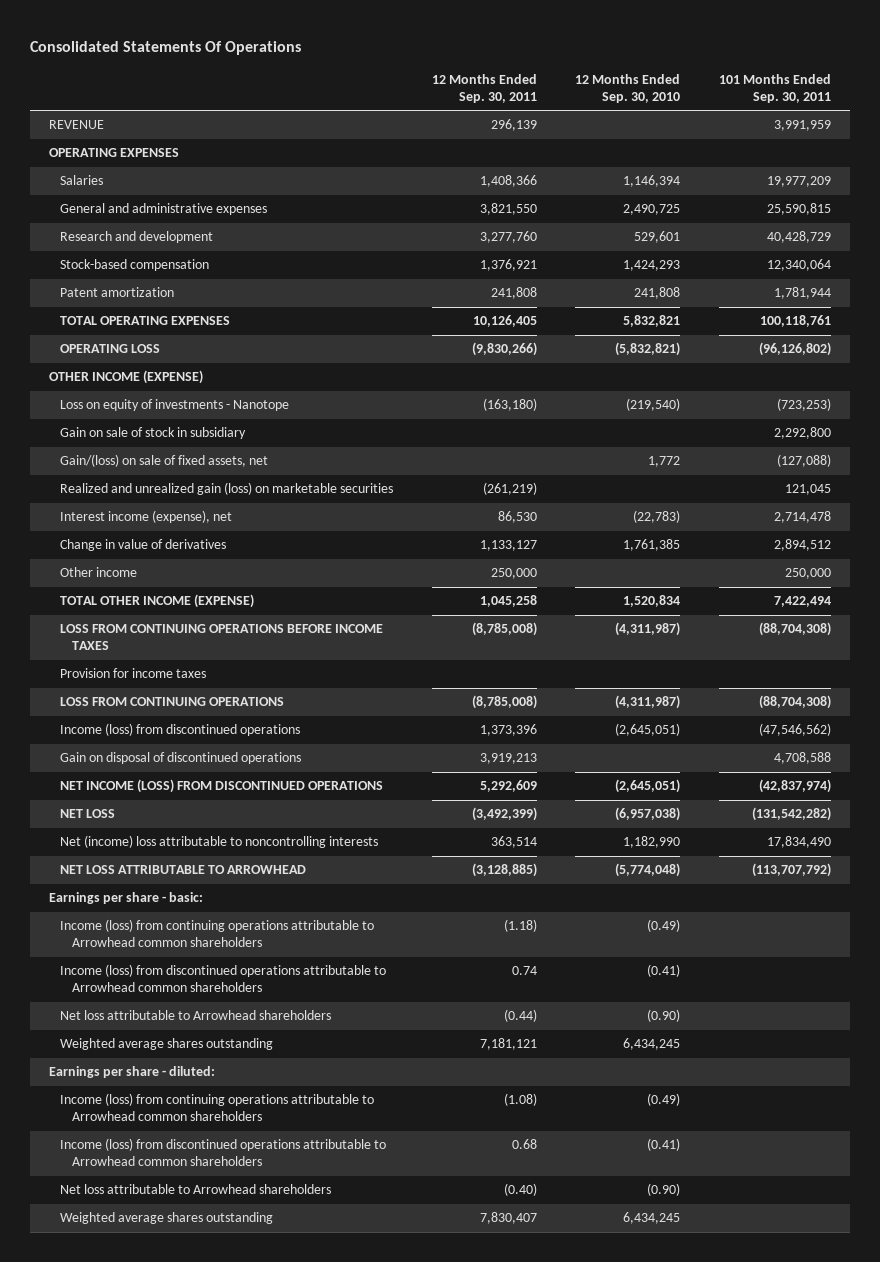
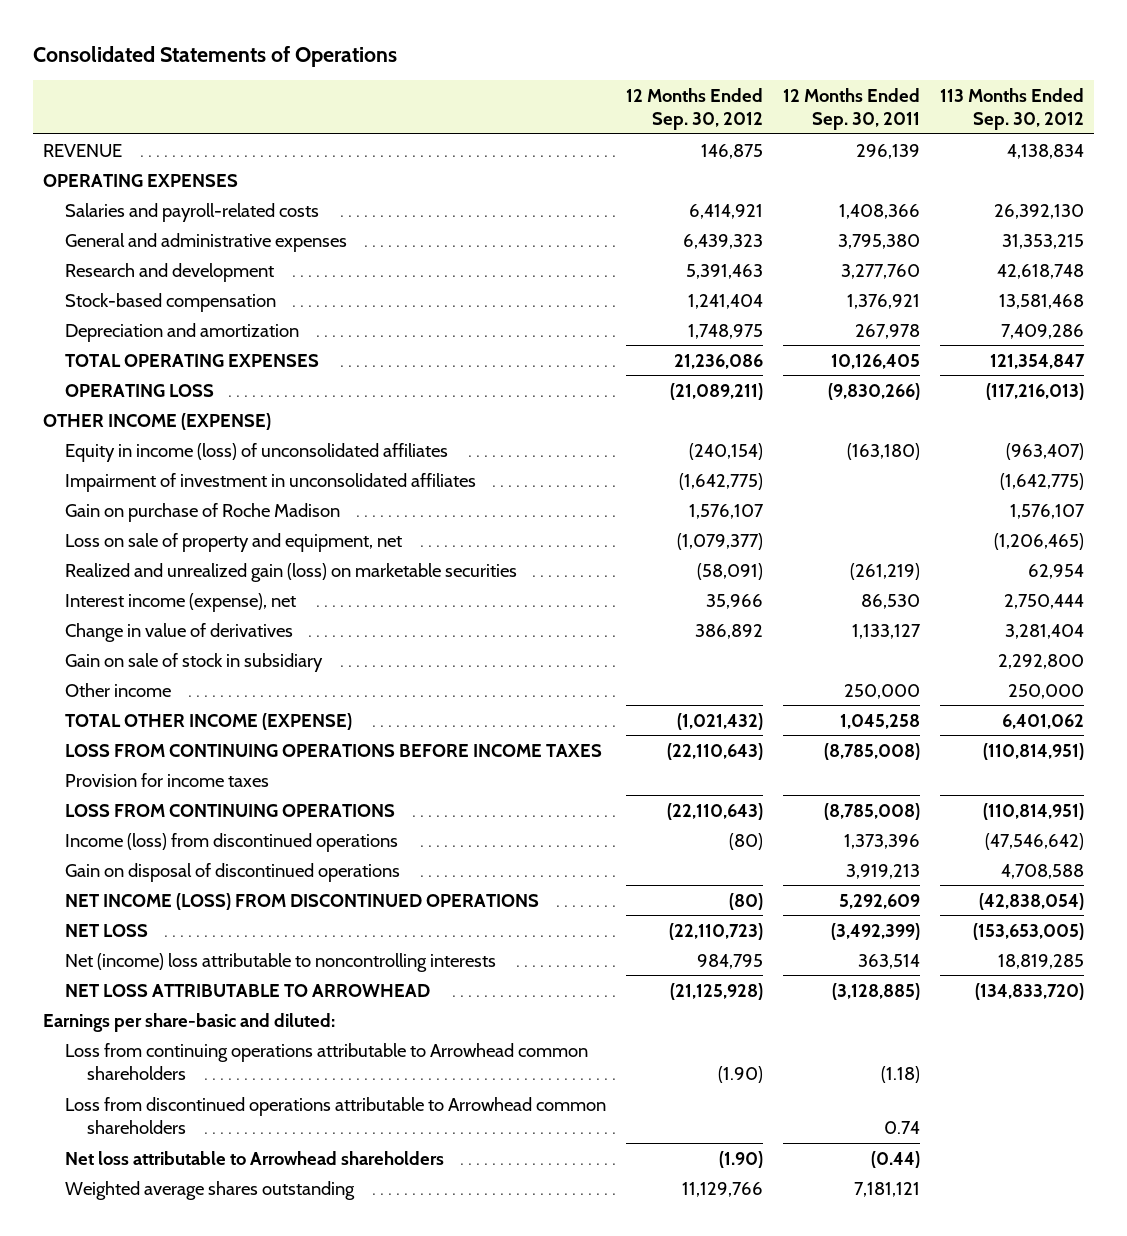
[29,40,301,55] Consolidated Statements Of Operations -> [32,45,397,67] Consolidated Statements of Operations
[575,74,681,104] 12 Months Ended Sep. 30, 2010 -> none
[718,74,831,104] 101 Months Ended Sep. 30, 2011 -> none
none -> [626,87,764,131] 12 Months Ended Sep. 30, 2012
none -> [939,87,1084,131] 113 Months Ended Sep. 30, 2012
[60,175,104,186] Salaries -> [65,202,320,222] Salaries and payroll-related costs
[479,203,537,216] 3,821,550 -> [837,233,920,249] 3,795,380
[60,287,175,298] Patent amortization -> none
none -> [65,322,300,342] Depreciation and amortization
[60,399,290,412] Loss on equity of investments - Nanotope -> [65,442,449,462] Equity in income (loss) of unconsolidated affiliates
none -> [65,472,477,492] Impairment of investment in unconsolidated affiliates
none -> [65,502,341,522] Gain on purchase of Roche Madison
[60,454,269,468] Gain/(loss) on sale of fixed assets, net -> [65,532,403,552] Loss on sale of property and equipment, net
[60,427,247,440] Gain on sale of stock in subsidiary -> [65,652,324,672] Gain on sale of stock in subsidiary
[49,892,204,905] Earnings per share - basic: -> [42,1012,335,1032] Earnings per share-basic and diluted:
[60,919,375,948] Income (loss) from continuing operations attributable to Arrowhead common shareholders -> [65,1042,589,1080] Loss from continuing operations attributable to Arrowhead common shareholders
[60,964,387,993] Income (loss) from discontinued operations attributable to Arrowhead common shareholders -> [65,1096,607,1134] Loss from discontinued operations attributable to Arrowhead common shareholders
[49,1066,216,1079] Earnings per share - diluted: -> none
[60,1093,375,1122] Income (loss) from continuing operations attributable to Arrowhead common shareholders -> none
[60,1138,387,1167] Income (loss) from discontinued operations attributable to Arrowhead common shareholders -> none
[60,1184,332,1195] Net loss attributable to Arrowhead shareholders -> none
[60,1212,274,1225] Weighted average shares outstanding -> none

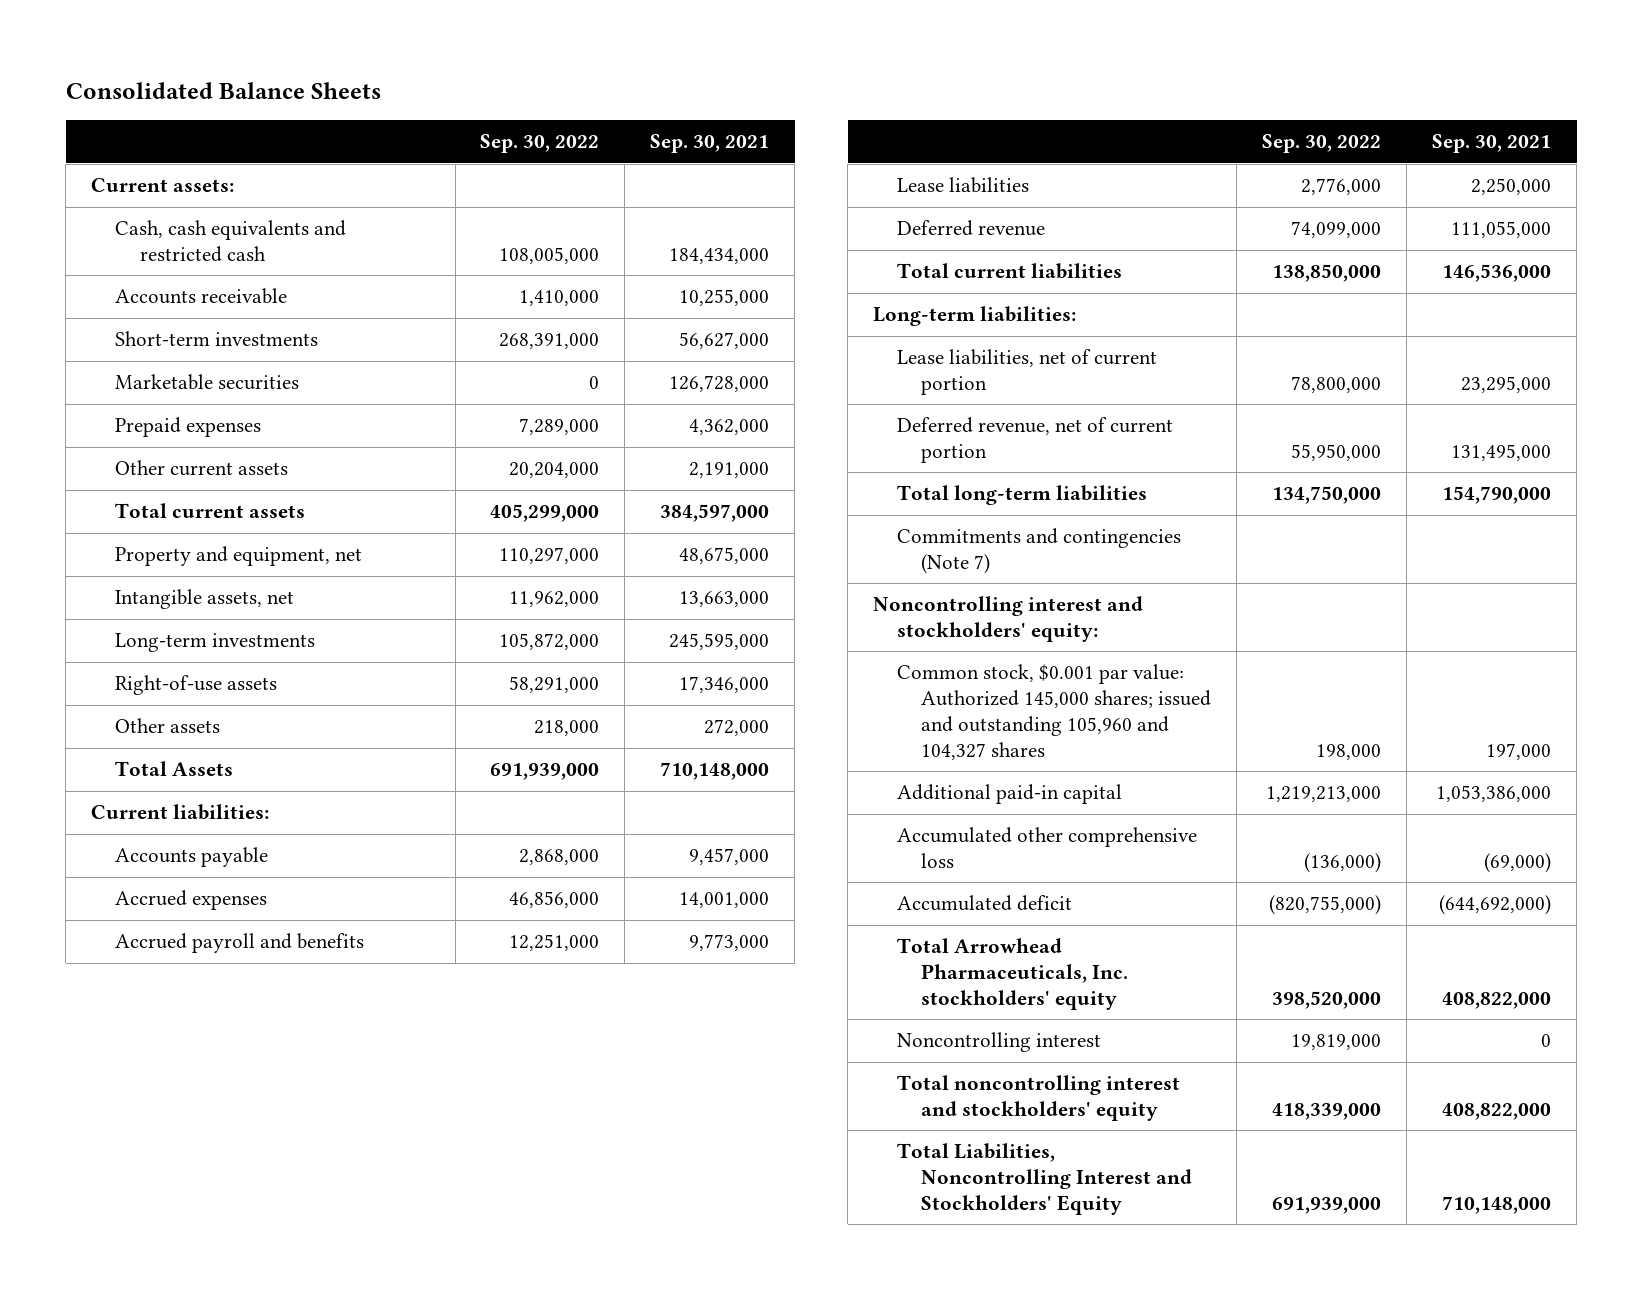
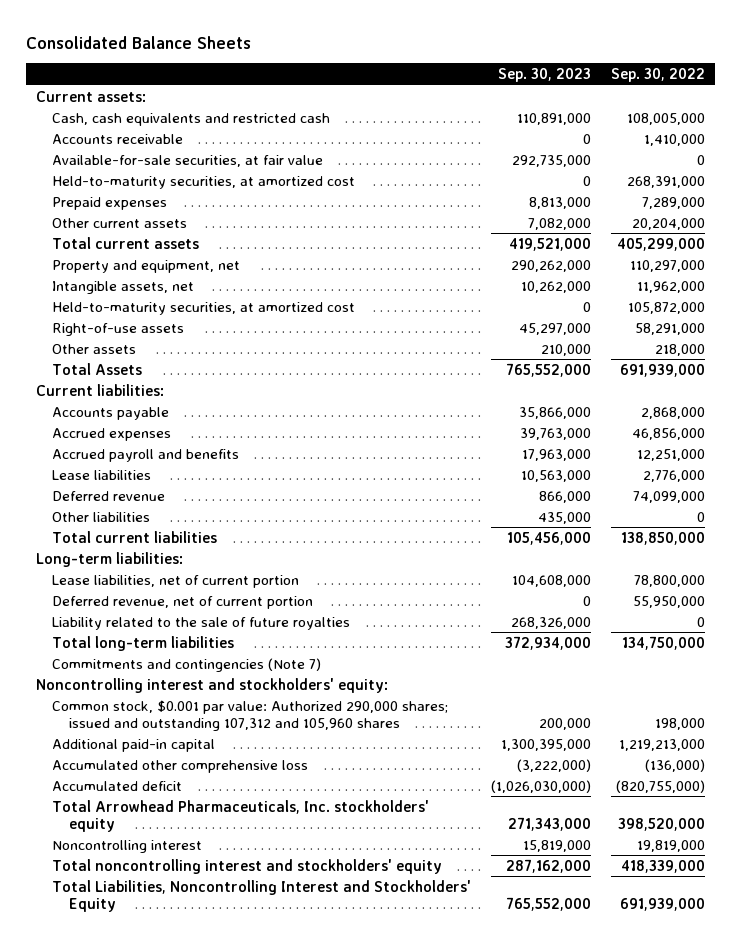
[650,134,770,154] Sep. 30, 2021 -> none
none -> [498,67,592,82] Sep. 30, 2023
[115,374,300,391] Marketable securities -> none
none -> [52,154,324,167] Available-for-sale securities, at fair value
[115,331,319,347] Short-term investments -> [52,175,356,189] Held-to-maturity securities, at amortized cost
[115,633,316,653] Long-term investments -> [52,301,356,315] Held-to-maturity securities, at amortized cost
none -> [52,511,151,522] Other liabilities
none -> [52,616,351,630] Liability related to the sale of future royalties
[897,664,1212,760] Common stock, $0.001 par value: Authorized 145,000 shares; issued and outstanding 105,960 and 104,327 shares -> [52,699,449,731] Common stock, $0.001 par value: Authorized 290,000 shares; issued and outstanding 107,312 and 105,960 shares

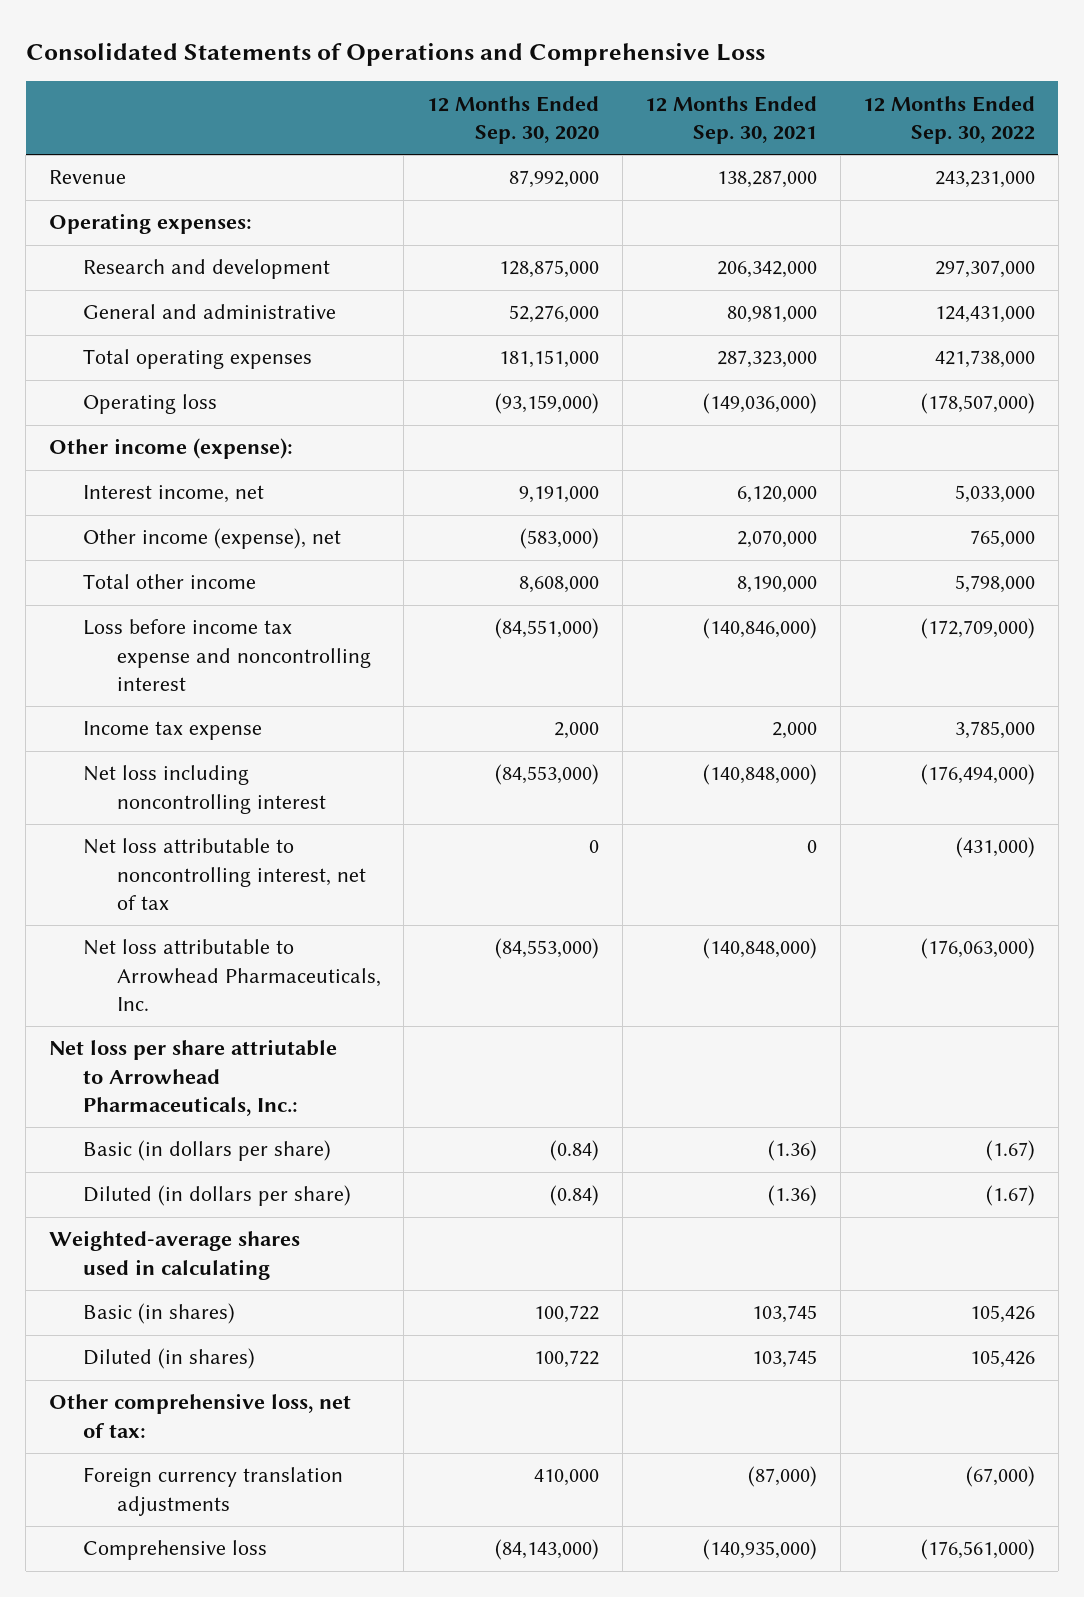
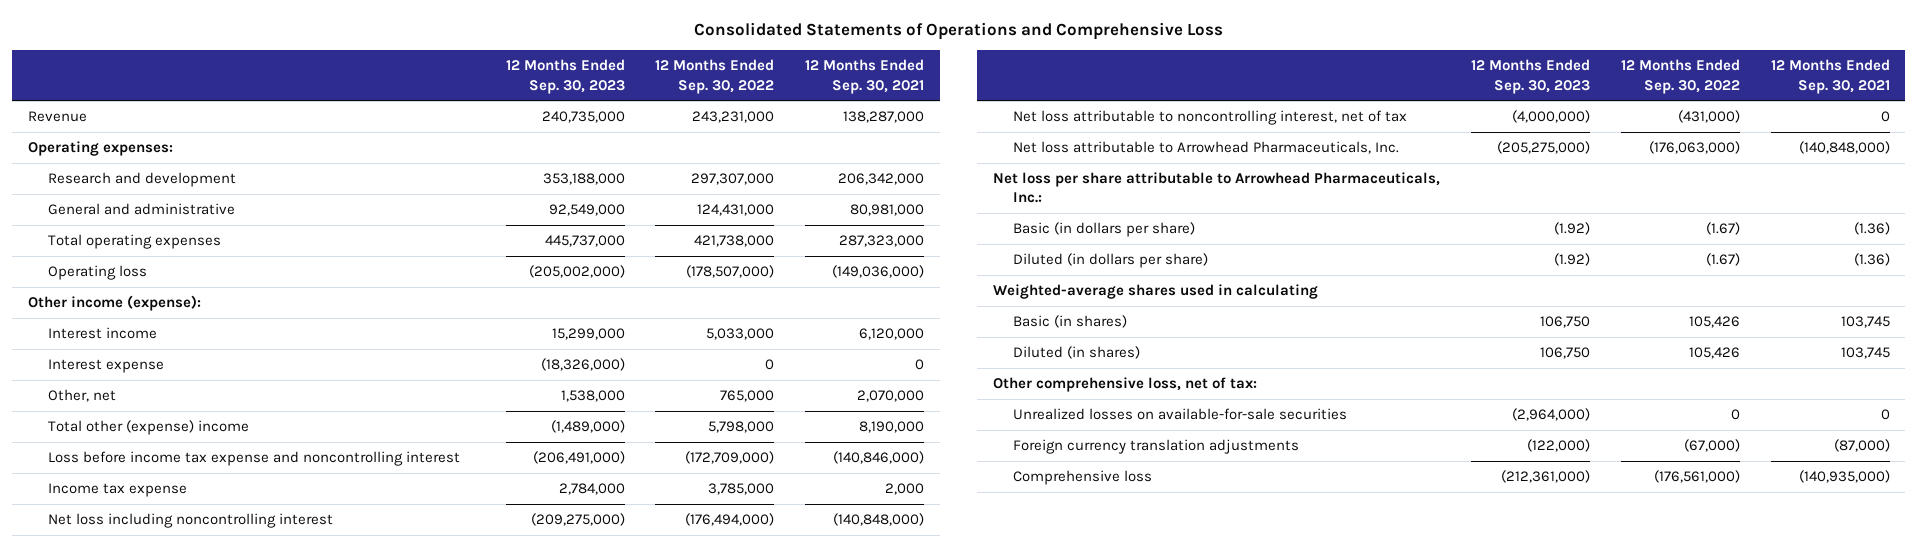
[426,95,599,145] 12 Months Ended Sep. 30, 2020 -> none
none -> [505,59,625,94] 12 Months Ended Sep. 30, 2023
[82,485,264,504] Interest income, net -> [47,326,157,339] Interest income
none -> [47,358,164,373] Interest expense
[82,528,341,550] Other income (expense), net -> [47,388,116,402] Other, net
[82,574,256,590] Total other income -> [47,419,249,435] Total other (expense) income
[48,1039,337,1117] Net loss per share attriutable to Arrowhead Pharmaceuticals, Inc.: -> [992,171,1440,204] Net loss per share attributable to Arrowhead Pharmaceuticals, Inc.:
none -> [1013,407,1348,420] Unrealized losses on available-for-sale securities

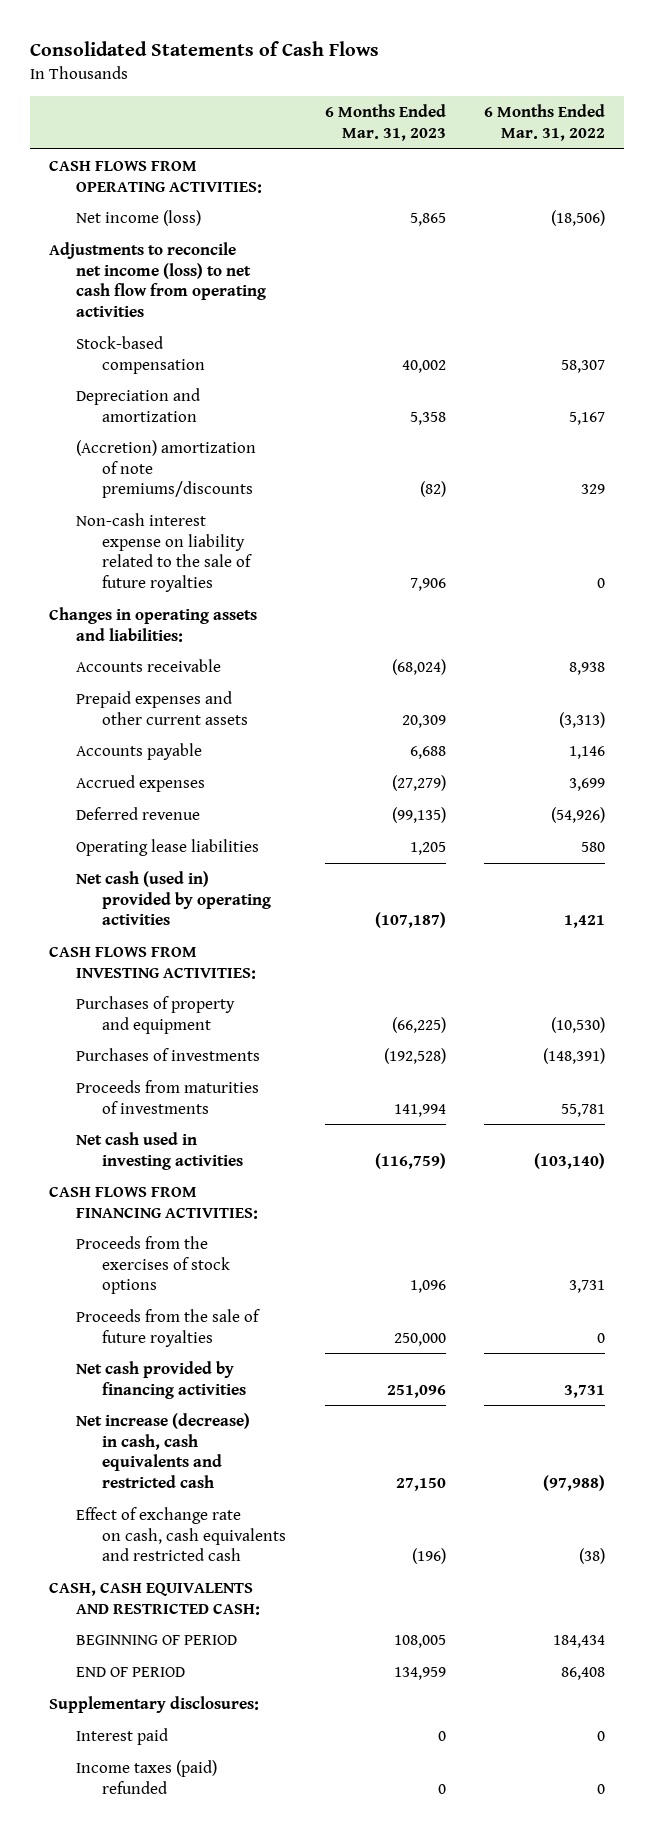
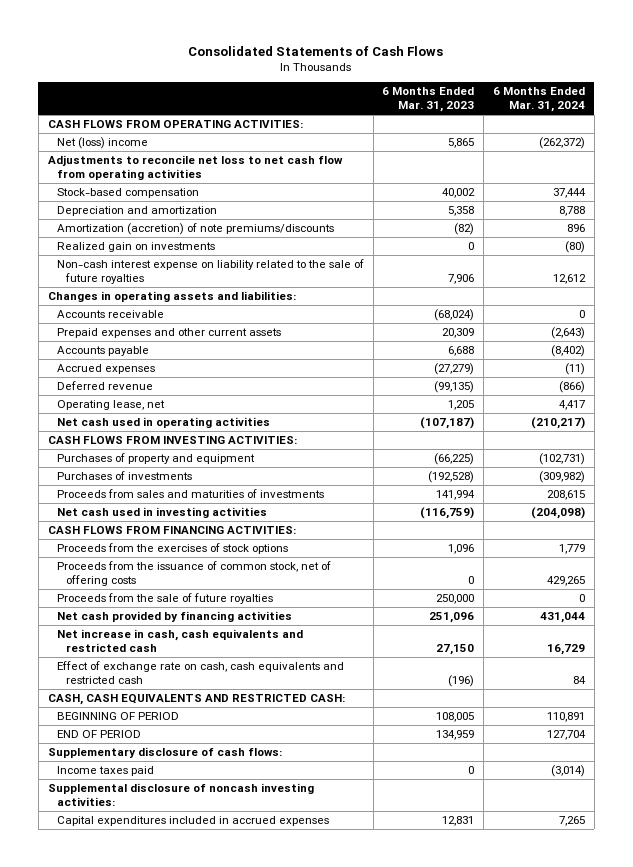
[483,104,605,141] 6 Months Ended Mar. 31, 2022 -> none
none -> [493,87,586,113] 6 Months Ended Mar. 31, 2024
[75,210,201,227] Net income (loss) -> [56,136,148,149] Net (loss) income
[49,242,266,318] Adjustments to reconcile net income (loss) to net cash flow from operating activities -> [47,154,343,181] Adjustments to reconcile net loss to net cash flow from operating activities
[75,440,256,499] (Accretion) amortization of note premiums/discounts -> [56,222,334,235] Amortization (accretion) of note premiums/discounts
none -> [56,241,215,252] Realized gain on investments
[75,839,259,857] Operating lease liabilities -> [56,399,165,410] Operating lease, net
[75,871,272,926] Net cash (used in) provided by operating activities -> [56,416,270,428] Net cash used in operating activities
[75,1080,259,1114] Proceeds from maturities of investments -> [56,488,324,498] Proceeds from sales and maturities of investments
none -> [56,560,331,587] Proceeds from the issuance of common stock, net of offering costs
[75,1413,250,1489] Net increase (decrease) in cash, cash equivalents and restricted cash -> [56,628,303,653] Net increase in cash, cash equivalents and restricted cash
[75,1728,168,1746] Interest paid -> none
[49,1696,260,1714] Supplementary disclosures: -> [47,746,282,758] Supplementary disclosure of cash flows:
[75,1760,217,1794] Income taxes (paid) refunded -> [56,765,154,776] Income taxes paid
none -> [47,782,314,807] Supplemental disclosure of noncash investing activities:
none -> [56,815,329,826] Capital expenditures included in accrued expenses

